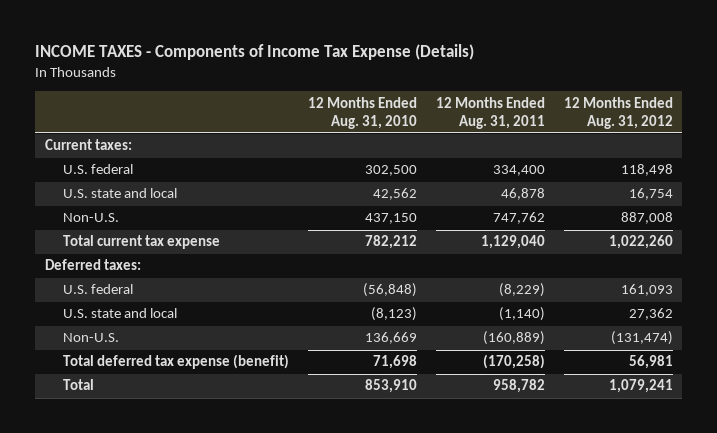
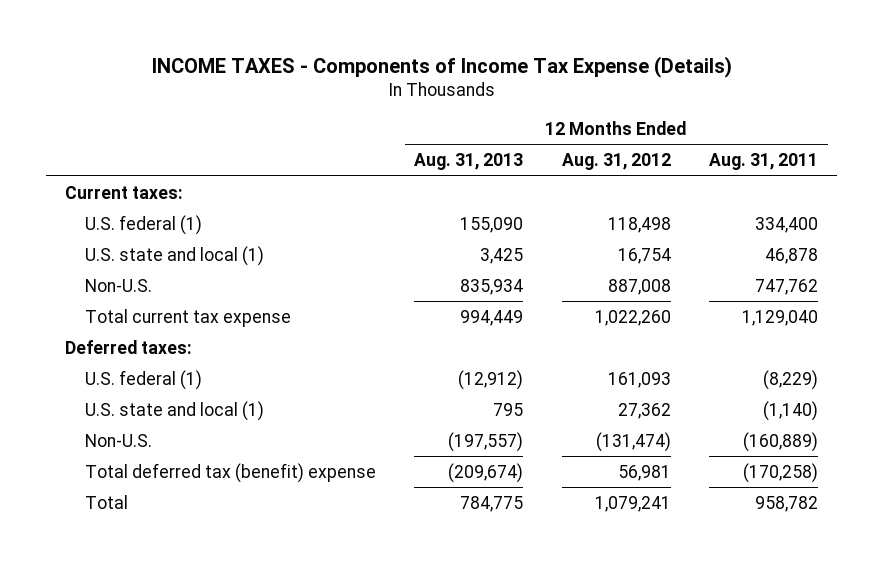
[308,96,418,129] 12 Months Ended Aug. 31, 2010 -> none
none -> [414,153,524,171] Aug. 31, 2013
[63,164,134,175] U.S. federal -> [84,214,202,235] U.S. federal (1)
[63,188,178,199] U.S. state and local -> [84,245,264,266] U.S. state and local (1)
[63,284,134,295] U.S. federal -> [84,369,202,390] U.S. federal (1)
[63,308,178,319] U.S. state and local -> [84,400,264,421] U.S. state and local (1)
[63,354,290,370] Total deferred tax expense (benefit) -> [84,462,376,483] Total deferred tax (benefit) expense

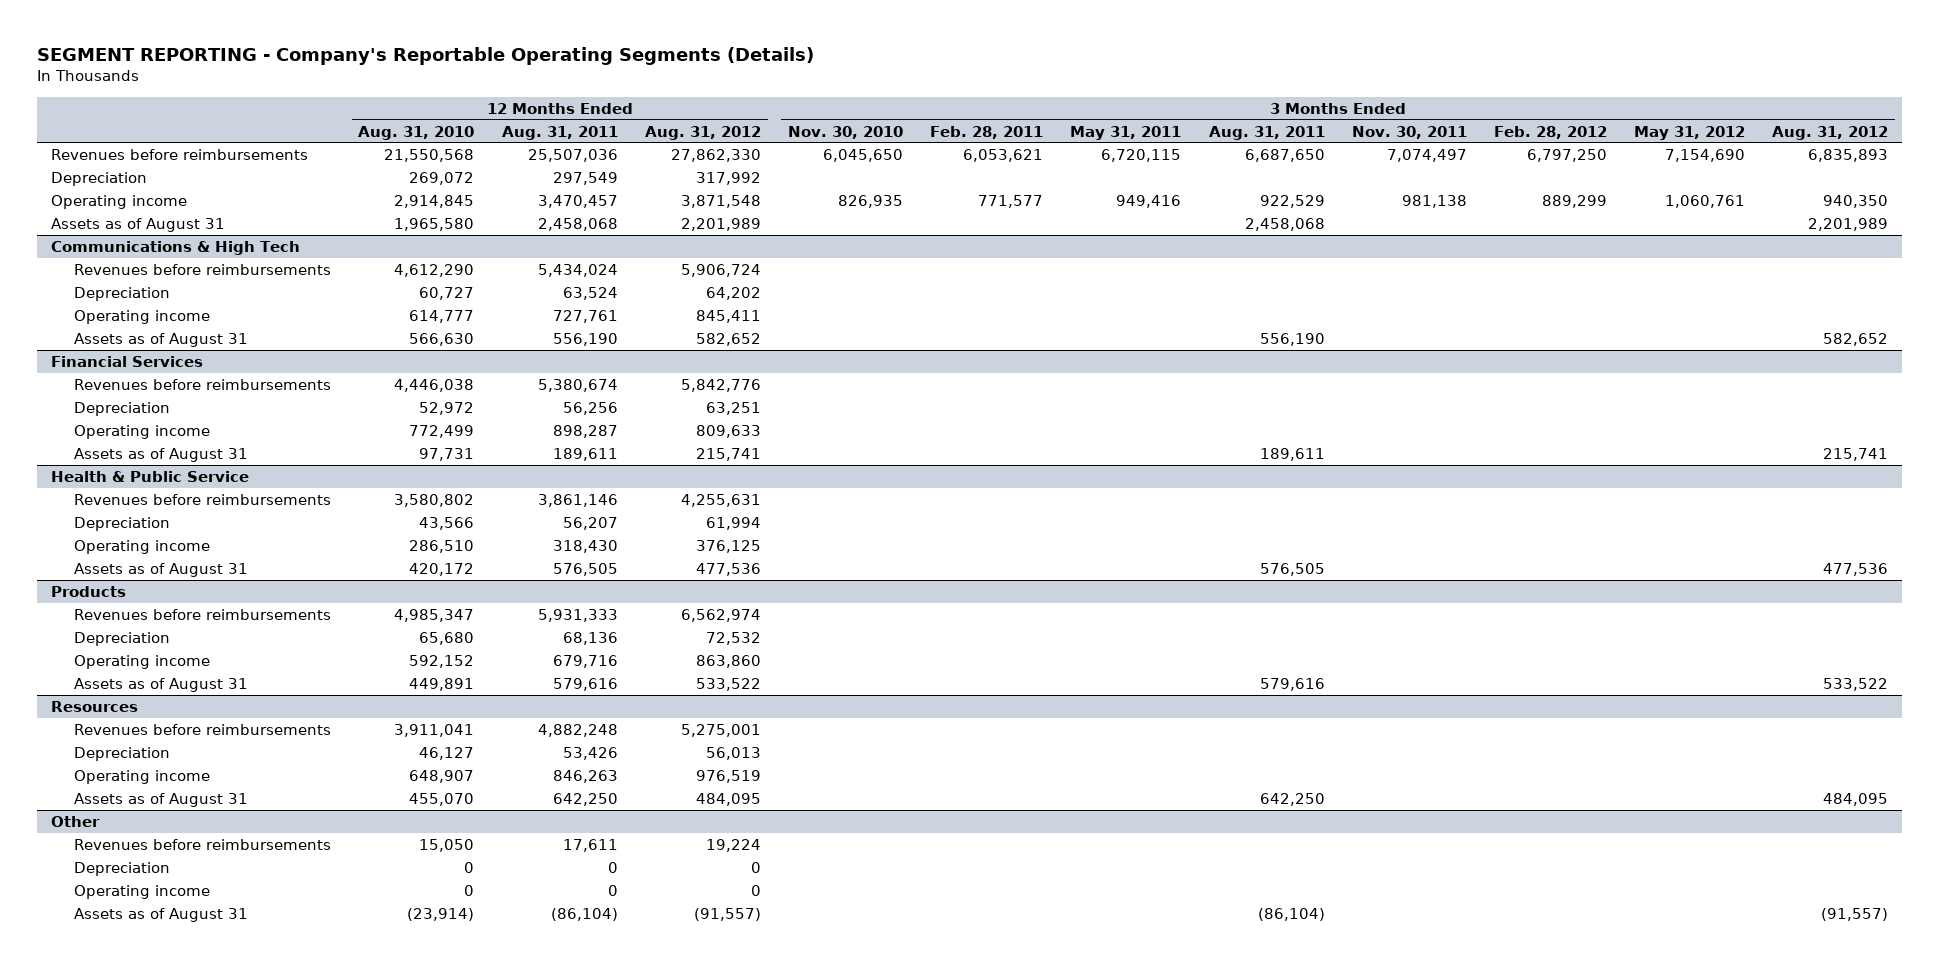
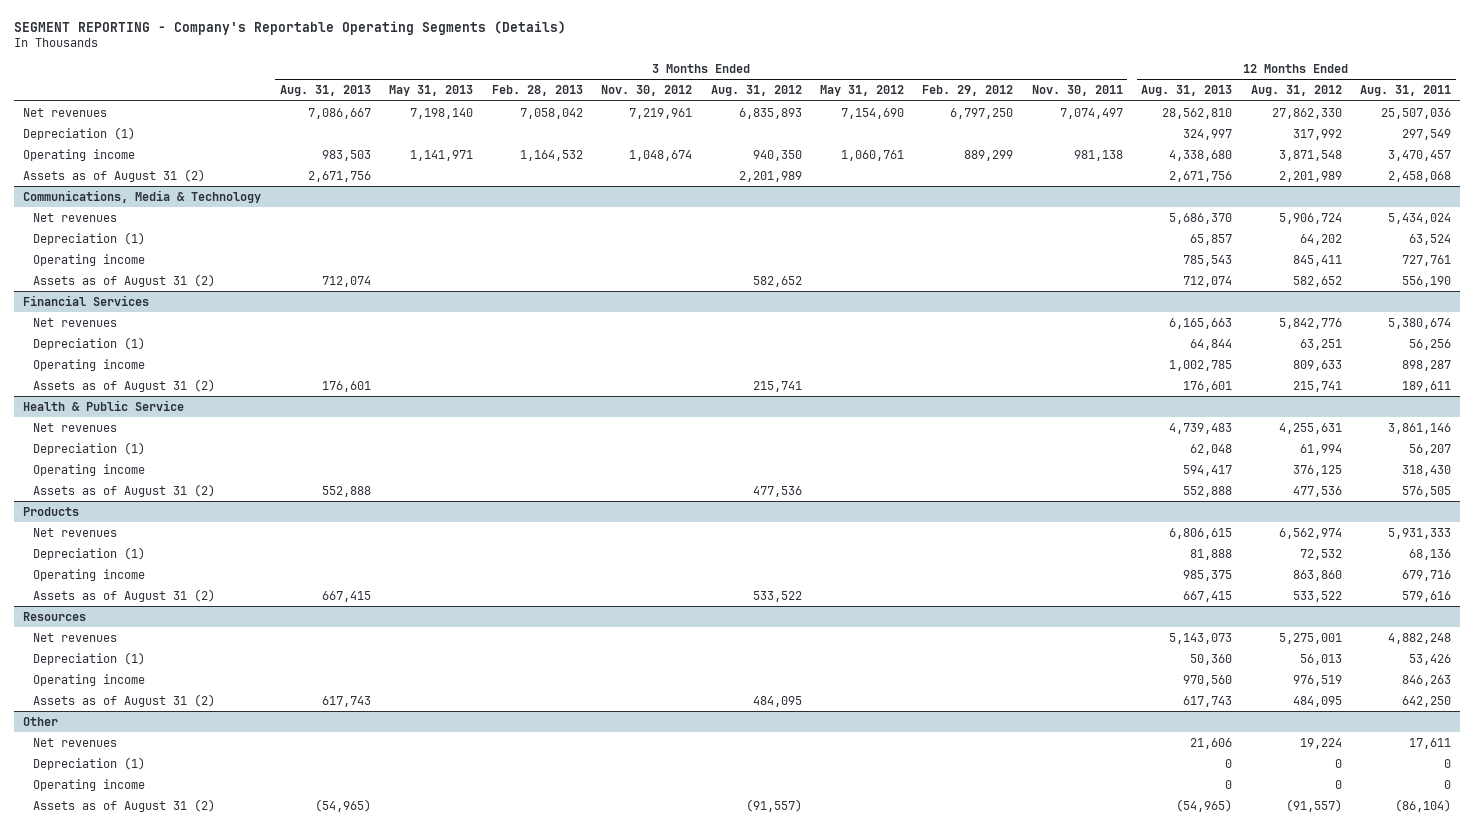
[358,125,475,140] Aug. 31, 2010 -> none
[787,125,903,139] Nov. 30, 2010 -> none
[930,125,1044,139] Feb. 28, 2011 -> none
[1070,125,1182,140] May 31, 2011 -> none
[1208,125,1325,140] Aug. 31, 2011 -> none
[1493,125,1607,139] Feb. 28, 2012 -> none
none -> [279,85,371,97] Aug. 31, 2013
none -> [389,85,474,97] May 31, 2013
none -> [491,85,583,97] Feb. 28, 2013
none -> [601,85,693,97] Nov. 30, 2012
none -> [922,85,1014,97] Feb. 29, 2012
none -> [1141,85,1233,97] Aug. 31, 2013
[50,149,308,161] Revenues before reimbursements -> [23,107,108,117] Net revenues
[50,172,147,187] Depreciation -> [23,126,136,140] Depreciation (1)
[50,241,300,256] Communications & High Tech -> none
[50,218,225,233] Assets as of August 31 -> [23,168,206,182] Assets as of August 31 (2)
none -> [23,189,262,203] Communications, Media & Technology
[74,264,332,276] Revenues before reimbursements -> [32,212,117,222] Net revenues
[74,287,171,302] Depreciation -> [32,231,145,245] Depreciation (1)
[74,333,249,348] Assets as of August 31 -> [32,273,215,287] Assets as of August 31 (2)
[74,379,332,391] Revenues before reimbursements -> [32,317,117,327] Net revenues
[74,402,171,417] Depreciation -> [32,336,145,350] Depreciation (1)
[74,448,249,463] Assets as of August 31 -> [32,378,215,392] Assets as of August 31 (2)
[74,494,332,506] Revenues before reimbursements -> [32,422,117,432] Net revenues
[74,517,171,532] Depreciation -> [32,441,145,455] Depreciation (1)
[74,563,249,578] Assets as of August 31 -> [32,483,215,497] Assets as of August 31 (2)
[74,609,332,621] Revenues before reimbursements -> [32,527,117,537] Net revenues
[74,632,171,647] Depreciation -> [32,546,145,560] Depreciation (1)
[74,678,249,693] Assets as of August 31 -> [32,588,215,602] Assets as of August 31 (2)
[74,724,332,736] Revenues before reimbursements -> [32,632,117,642] Net revenues
[74,747,171,762] Depreciation -> [32,651,145,665] Depreciation (1)
[74,793,249,808] Assets as of August 31 -> [32,693,215,707] Assets as of August 31 (2)
[74,839,332,851] Revenues before reimbursements -> [32,737,117,747] Net revenues
[74,862,171,877] Depreciation -> [32,756,145,770] Depreciation (1)
[74,908,249,923] Assets as of August 31 -> [32,798,215,812] Assets as of August 31 (2)

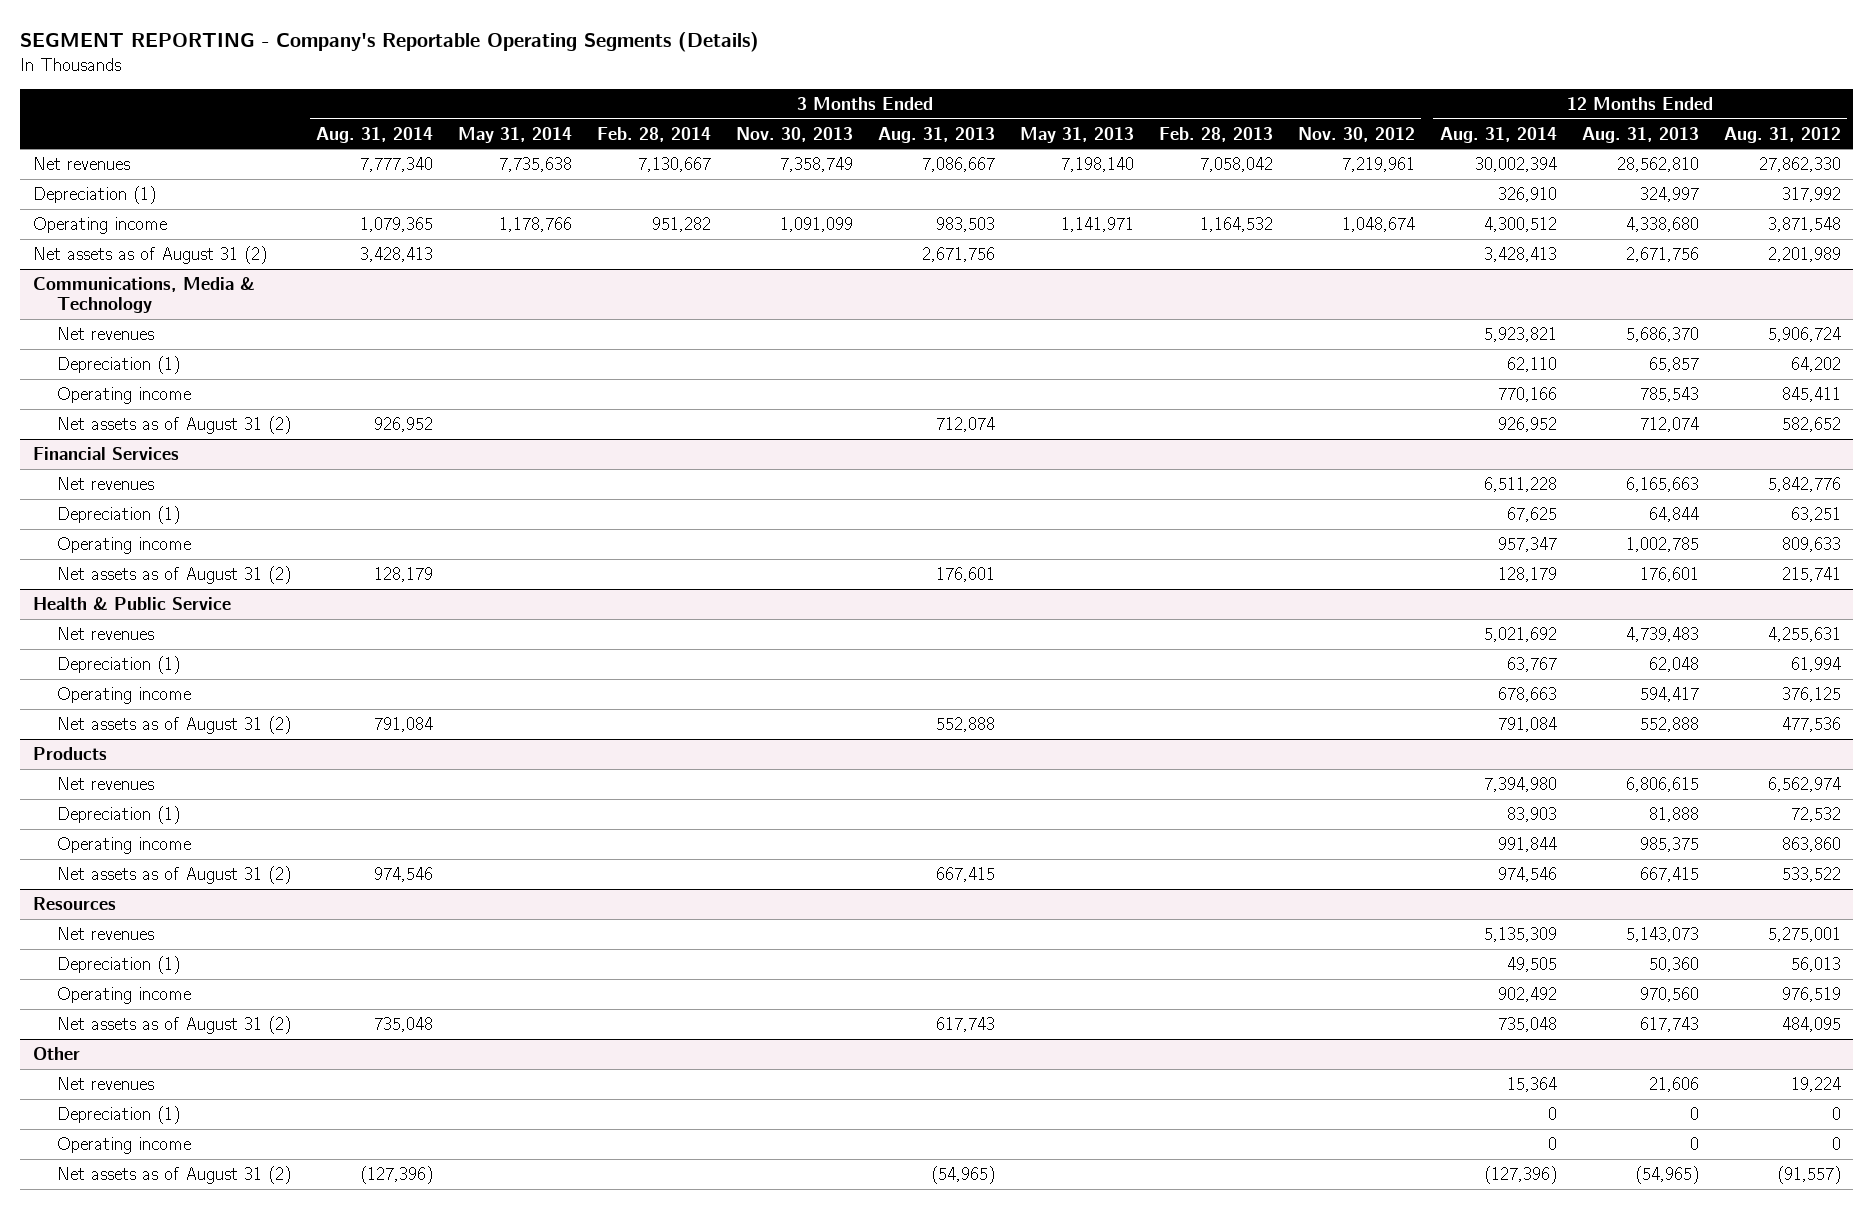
[710,85,802,97] Aug. 31, 2012 -> none
[819,85,904,97] May 31, 2012 -> none
[922,85,1014,97] Feb. 29, 2012 -> none
[1031,85,1123,97] Nov. 30, 2011 -> none
[1360,85,1452,97] Aug. 31, 2011 -> none
none -> [315,126,433,143] Aug. 31, 2014
none -> [457,126,572,143] May 31, 2014
none -> [596,126,711,142] Feb. 28, 2014
none -> [735,126,853,142] Nov. 30, 2013
none -> [1439,126,1557,143] Aug. 31, 2014
[23,168,206,182] Assets as of August 31 (2) -> [32,246,267,265] Net assets as of August 31 (2)
[32,273,215,287] Assets as of August 31 (2) -> [57,416,292,435] Net assets as of August 31 (2)
[32,378,215,392] Assets as of August 31 (2) -> [57,566,292,585] Net assets as of August 31 (2)
[32,483,215,497] Assets as of August 31 (2) -> [57,716,292,735] Net assets as of August 31 (2)
[32,588,215,602] Assets as of August 31 (2) -> [57,866,292,885] Net assets as of August 31 (2)
[32,693,215,707] Assets as of August 31 (2) -> [57,1016,292,1035] Net assets as of August 31 (2)
[32,798,215,812] Assets as of August 31 (2) -> [57,1166,292,1185] Net assets as of August 31 (2)

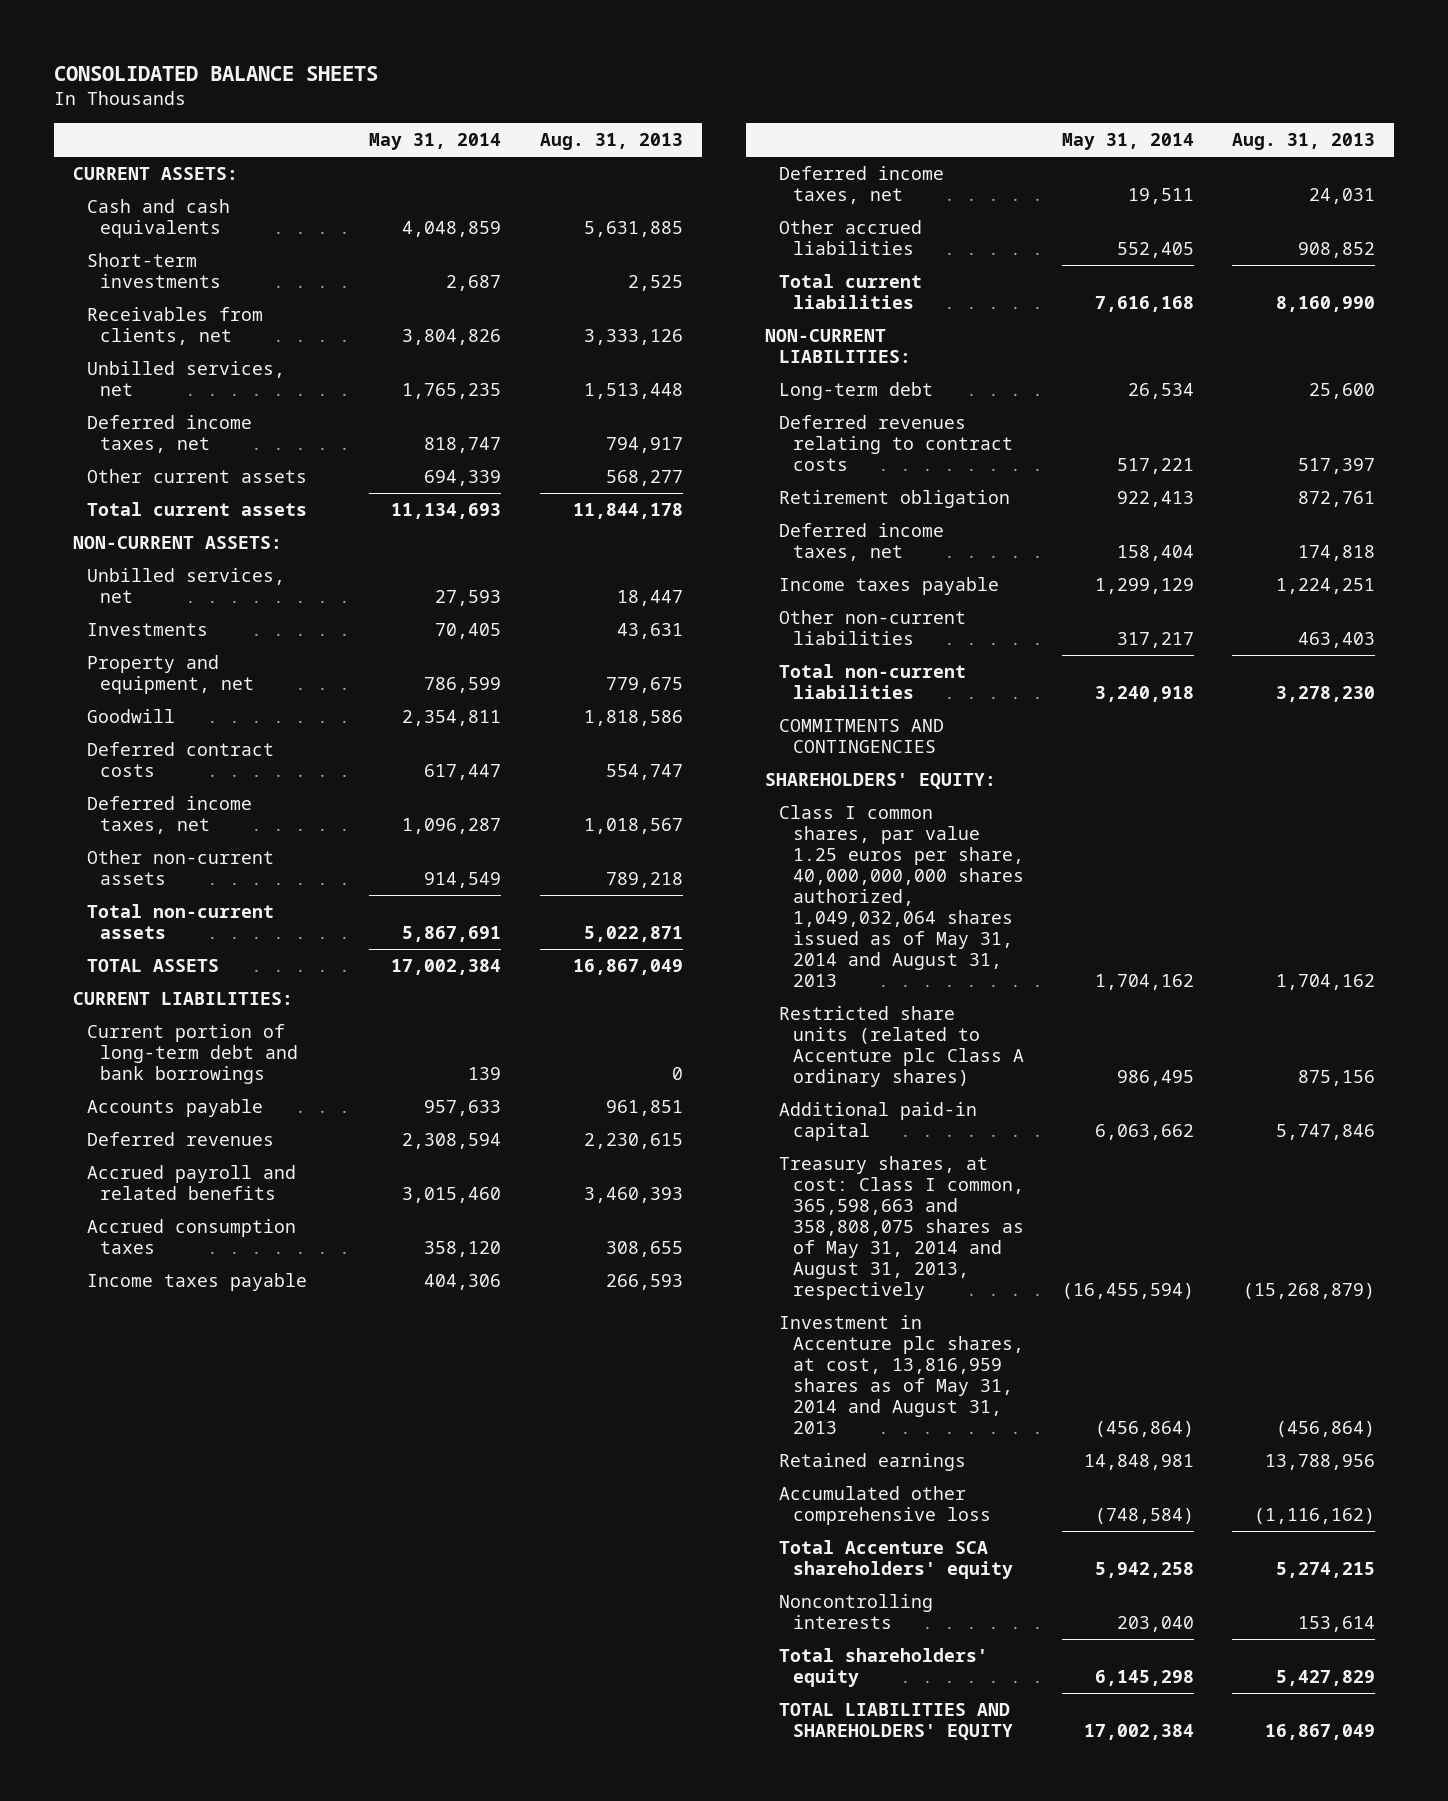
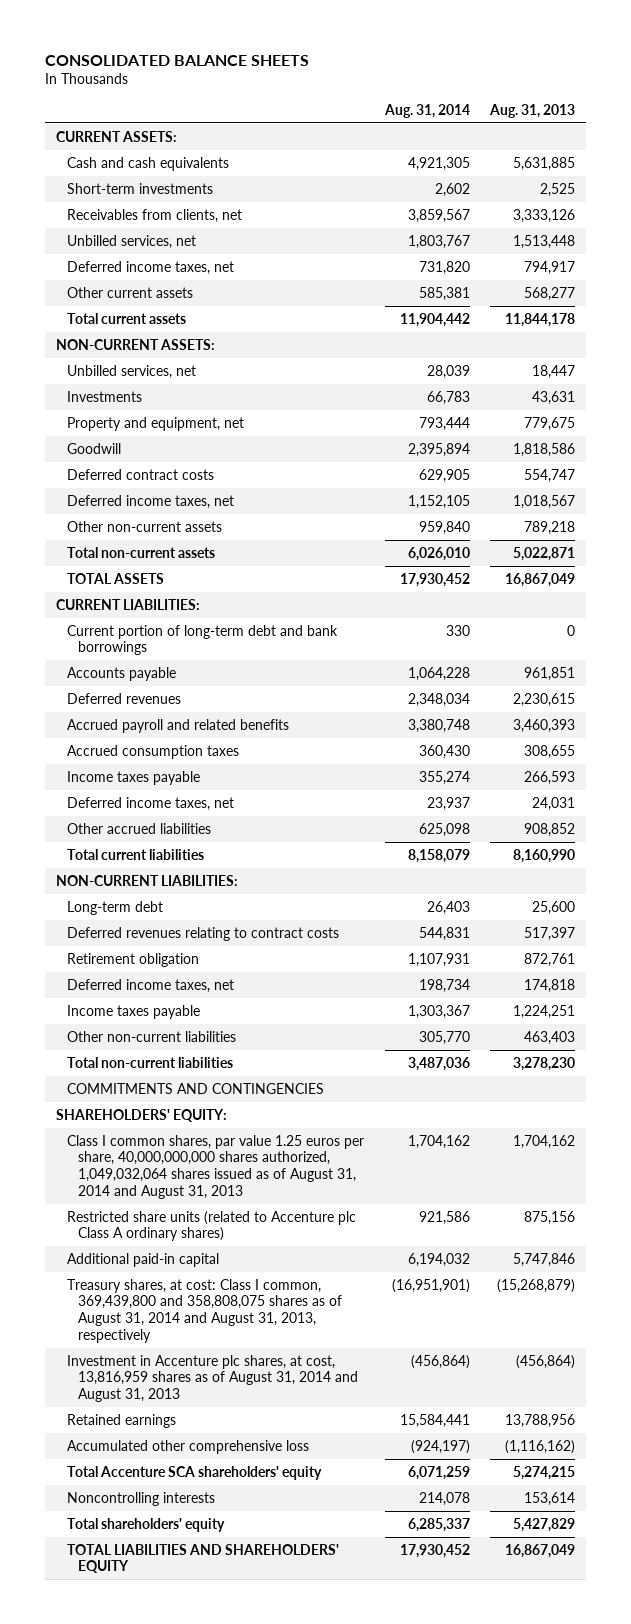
[369,132,502,150] May 31, 2014 -> none
none -> [383,103,470,118] Aug. 31, 2014
[778,804,1024,987] Class I common shares, par value 1.25 euros per share, 40,000,000,000 shares authorized, 1,049,032,064 shares issued as of May 31, 2014 and August 31, 2013 -> [66,1134,364,1199] Class I common shares, par value 1.25 euros per share, 40,000,000,000 shares authorized, 1,049,032,064 shares issued as of August 31, 2014 and August 31, 2013
[778,1155,1024,1300] Treasury shares, at cost: Class I common, 365,598,663 and 358,808,075 shares as of May 31, 2014 and August 31, 2013, respectively -> [66,1278,342,1343] Treasury shares, at cost: Class I common, 369,439,800 and 358,808,075 shares as of August 31, 2014 and August 31, 2013, respectively
[778,1314,1024,1434] Investment in Accenture plc shares, at cost, 13,816,959 shares as of May 31, 2014 and August 31, 2013 -> [66,1354,358,1402] Investment in Accenture plc shares, at cost, 13,816,959 shares as of August 31, 2014 and August 31, 2013

